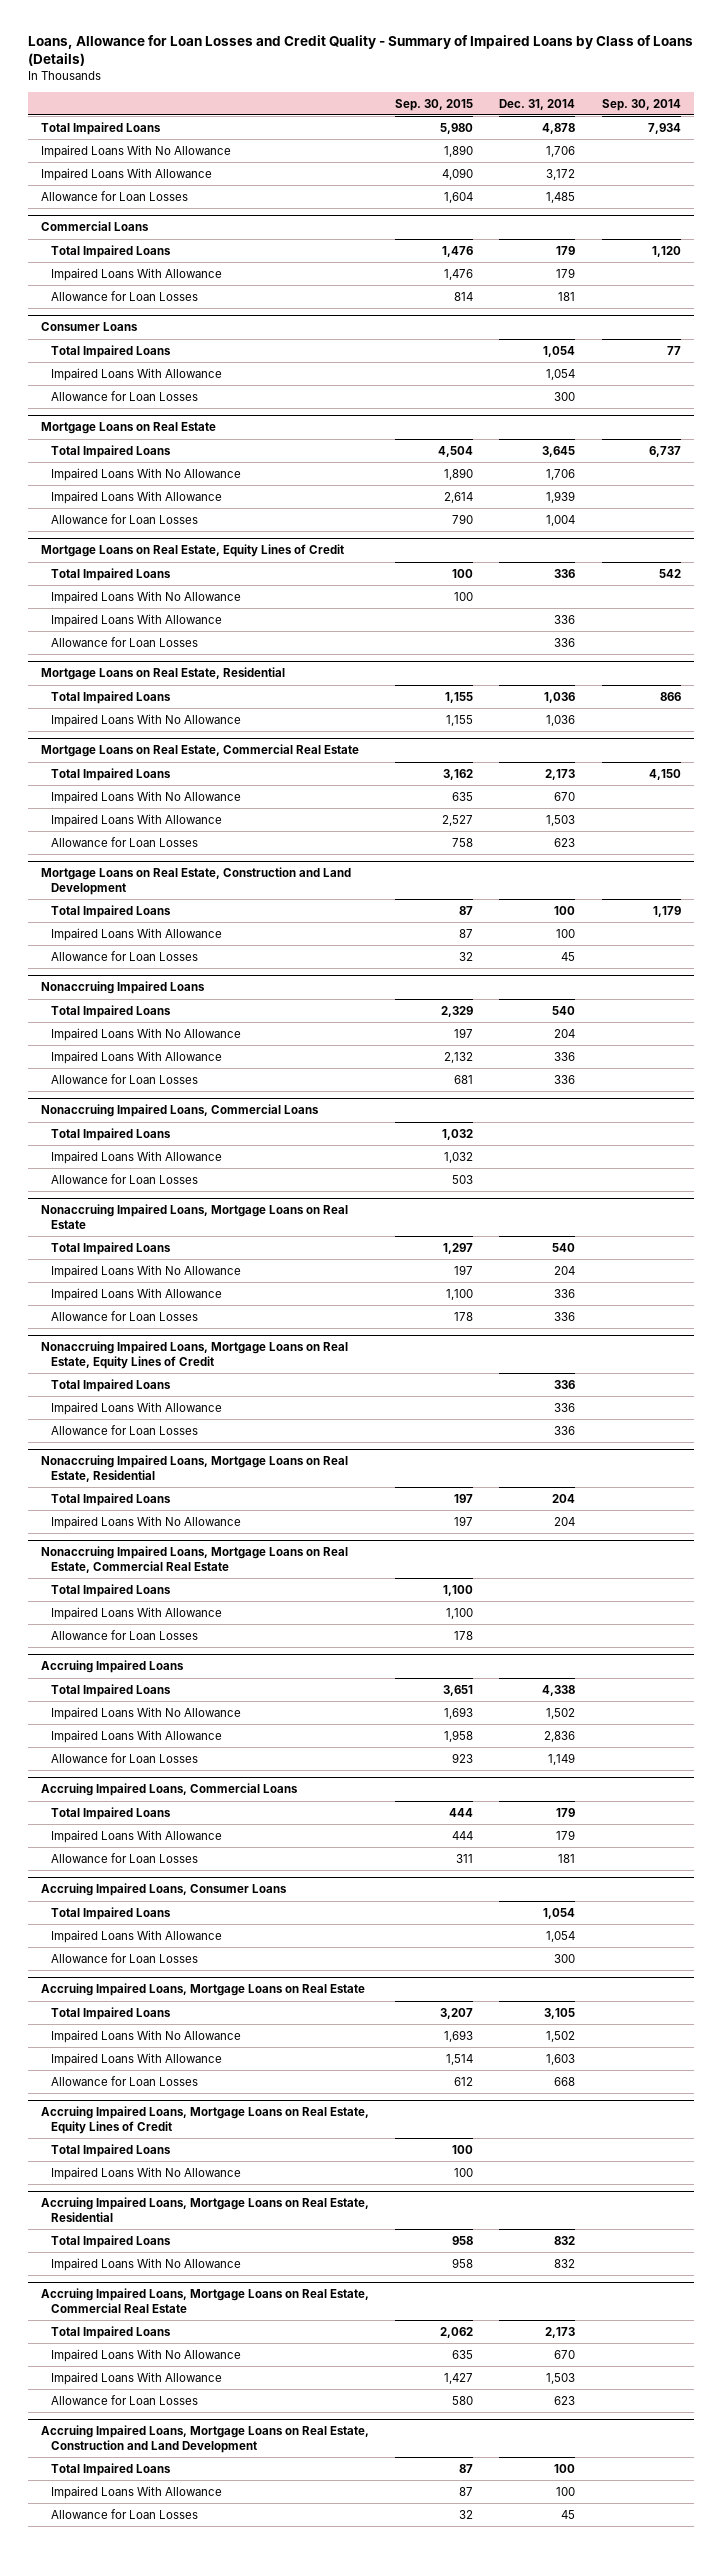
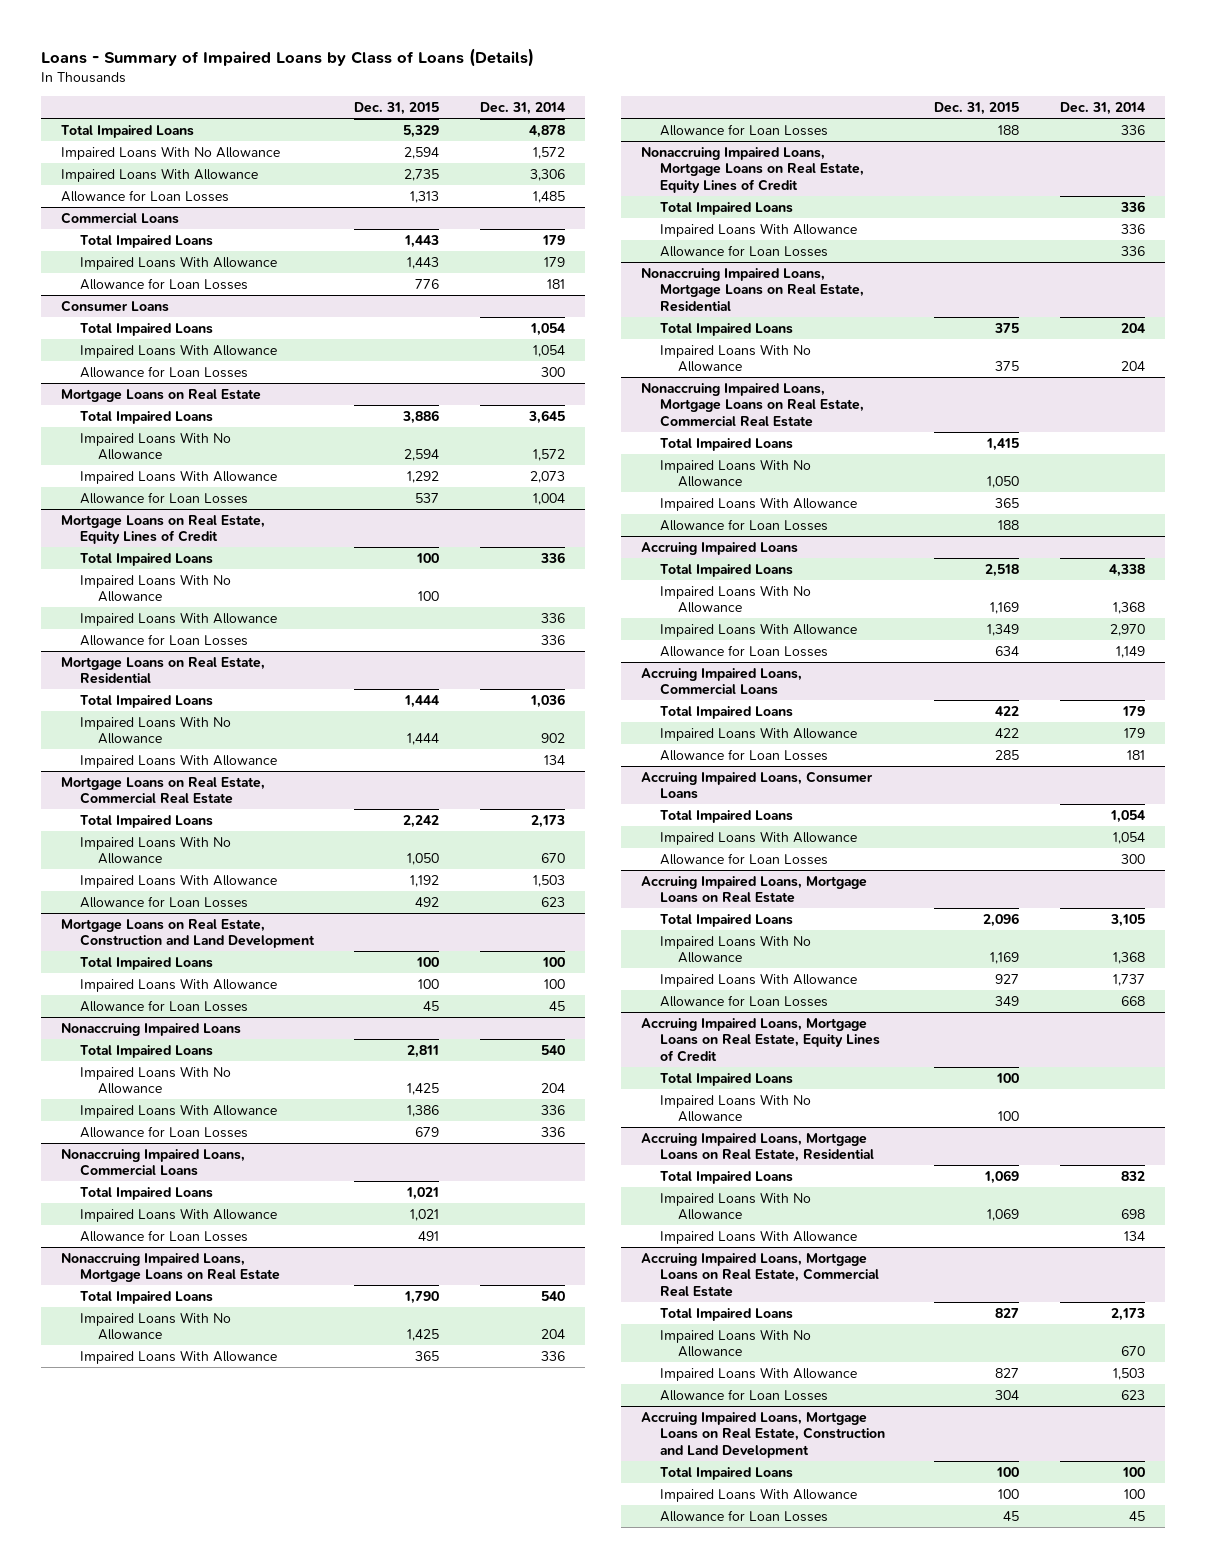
[28,35,694,67] Loans, Allowance for Loan Losses and Credit Quality - Summary of Impaired Loans by Class of Loans (Details) -> [40,47,534,67] Loans - Summary of Impaired Loans by Class of Loans (Details)
[395,98,474,111] Sep. 30, 2015 -> none
[601,98,681,111] Sep. 30, 2014 -> none
none -> [354,101,440,115] Dec. 31, 2015
[546,145,576,157] 1,706 -> [532,146,565,159] 1,572
[546,168,576,180] 3,172 -> [529,168,565,181] 3,306
[546,468,576,480] 1,706 -> [532,449,565,462] 1,572
[546,490,576,503] 1,939 -> [529,470,565,483] 2,073
[546,714,576,726] 1,036 -> [540,733,565,744] 902
none -> [79,753,277,768] Impaired Loans With Allowance
none -> [659,458,811,488] Impaired Loans With No Allowance
[546,1707,576,1719] 1,502 -> [1112,602,1145,615] 1,368
[544,1730,576,1742] 2,836 -> [1109,623,1145,636] 2,970
[546,2030,576,2042] 1,502 -> [1112,952,1145,965] 1,368
[546,2053,576,2065] 1,603 -> [1112,973,1145,986] 1,737
[554,2258,576,2268] 832 -> [1120,1209,1145,1220] 698
none -> [659,1229,857,1244] Impaired Loans With Allowance

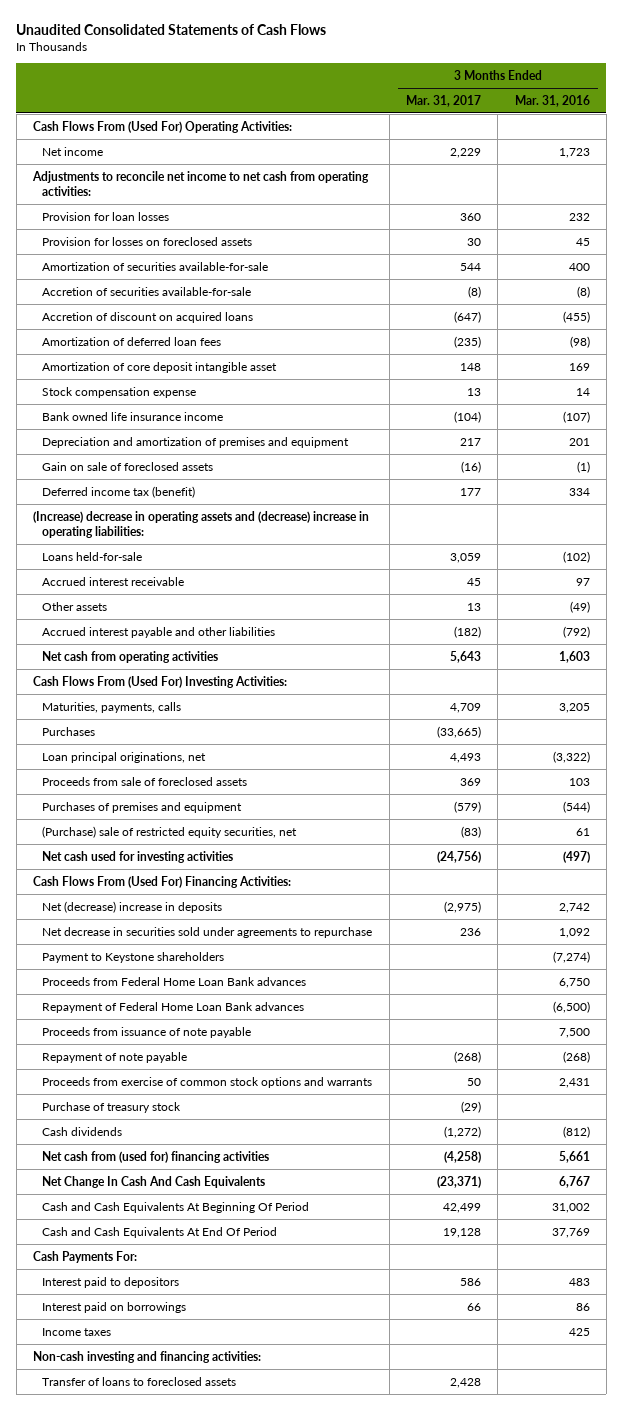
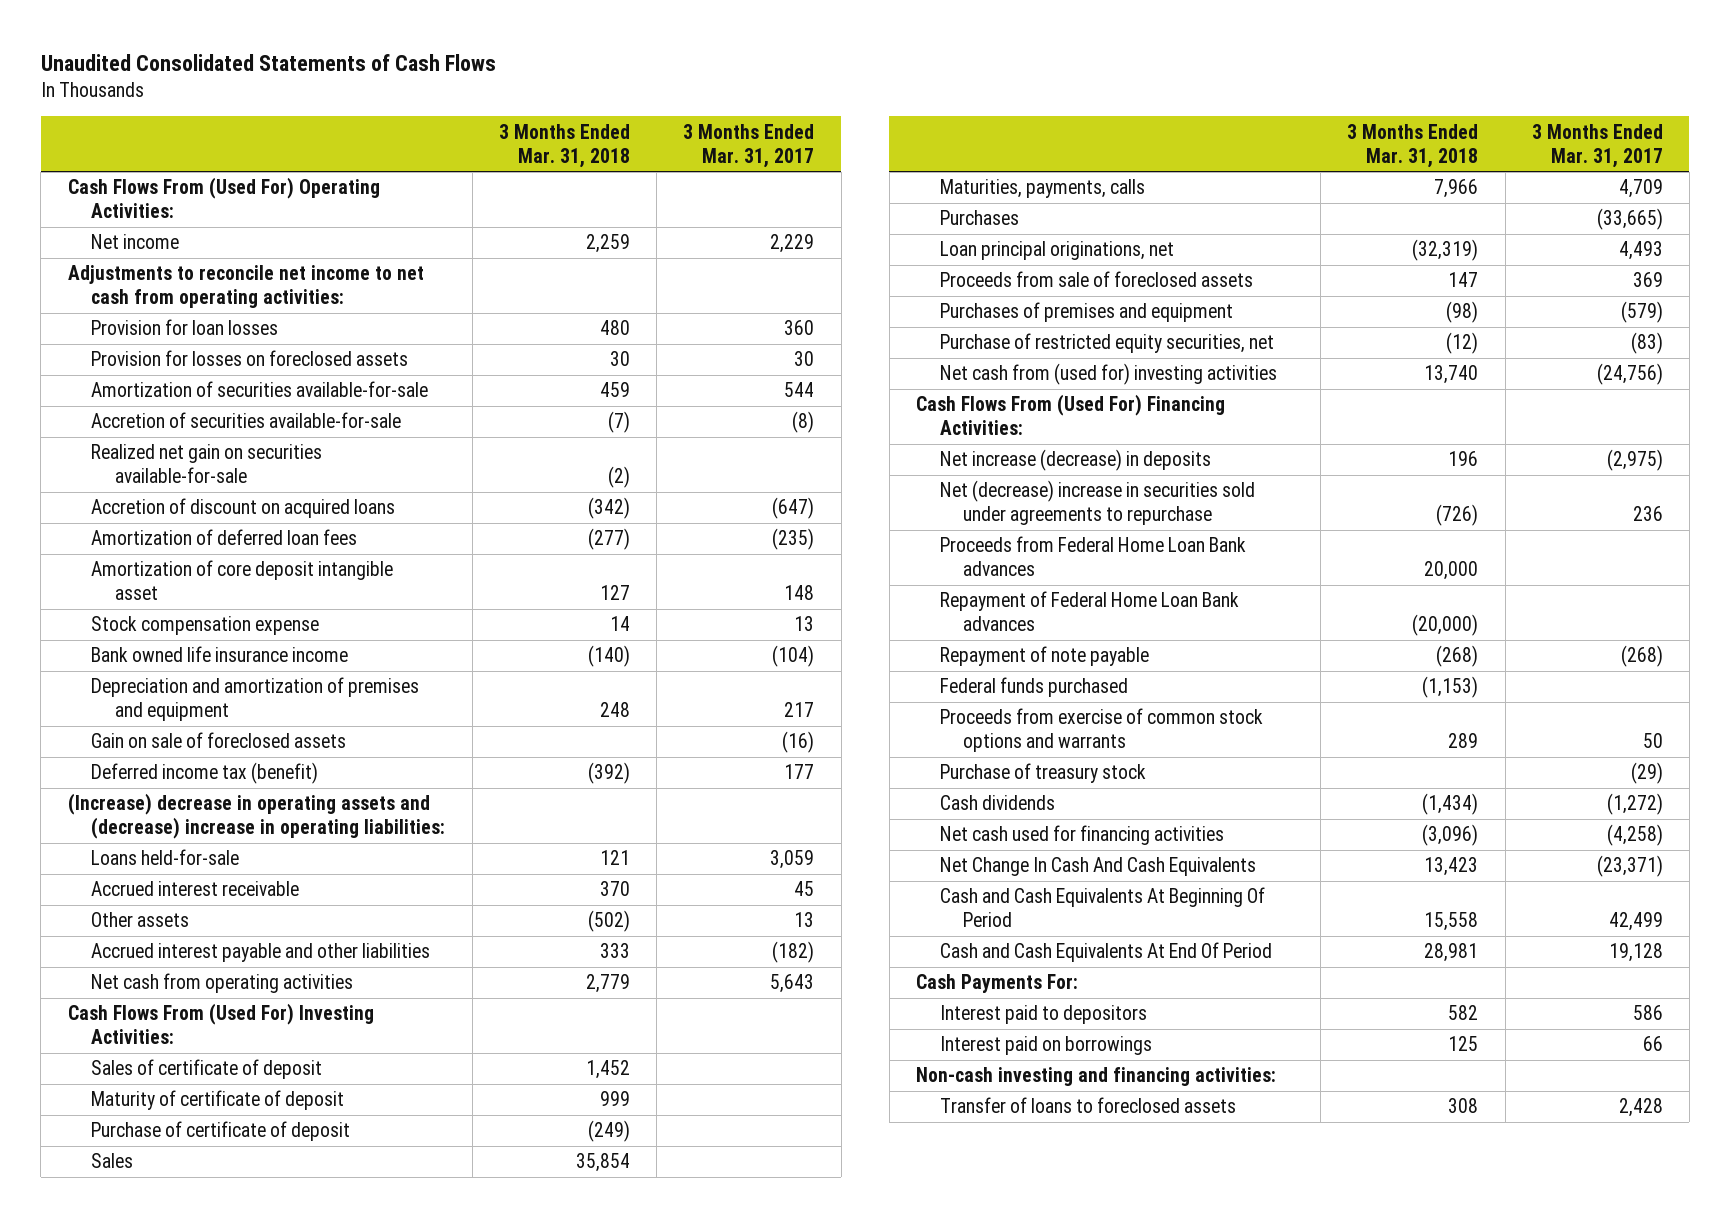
[514,94,590,107] Mar. 31, 2016 -> none
none -> [498,123,630,168] 3 Months Ended Mar. 31, 2018
none -> [91,444,323,484] Realized net gain on securities available-for-sale
none -> [91,1059,323,1080] Sales of certificate of deposit
none -> [91,1090,345,1111] Maturity of certificate of deposit
none -> [91,1121,351,1142] Purchase of certificate of deposit
none -> [91,1153,134,1169] Sales
[42,825,298,838] (Purchase) sale of restricted equity securities, net -> [939,333,1274,354] Purchase of restricted equity securities, net
[42,850,234,863] Net cash used for investing activities -> [939,363,1277,386] Net cash from (used for) investing activities
[42,951,225,963] Payment to Keystone shareholders -> none
[42,900,223,913] Net (decrease) increase in deposits -> [939,449,1211,472] Net increase (decrease) in deposits
[42,926,373,938] Net decrease in securities sold under agreements to repurchase -> [939,480,1255,526] Net (decrease) increase in securities sold under agreements to repurchase
[42,1026,252,1038] Proceeds from issuance of note payable -> none
none -> [939,677,1128,698] Federal funds purchased
[42,1150,270,1163] Net cash from (used for) financing activities -> [939,825,1224,846] Net cash used for financing activities
[42,1327,112,1336] Income taxes -> none

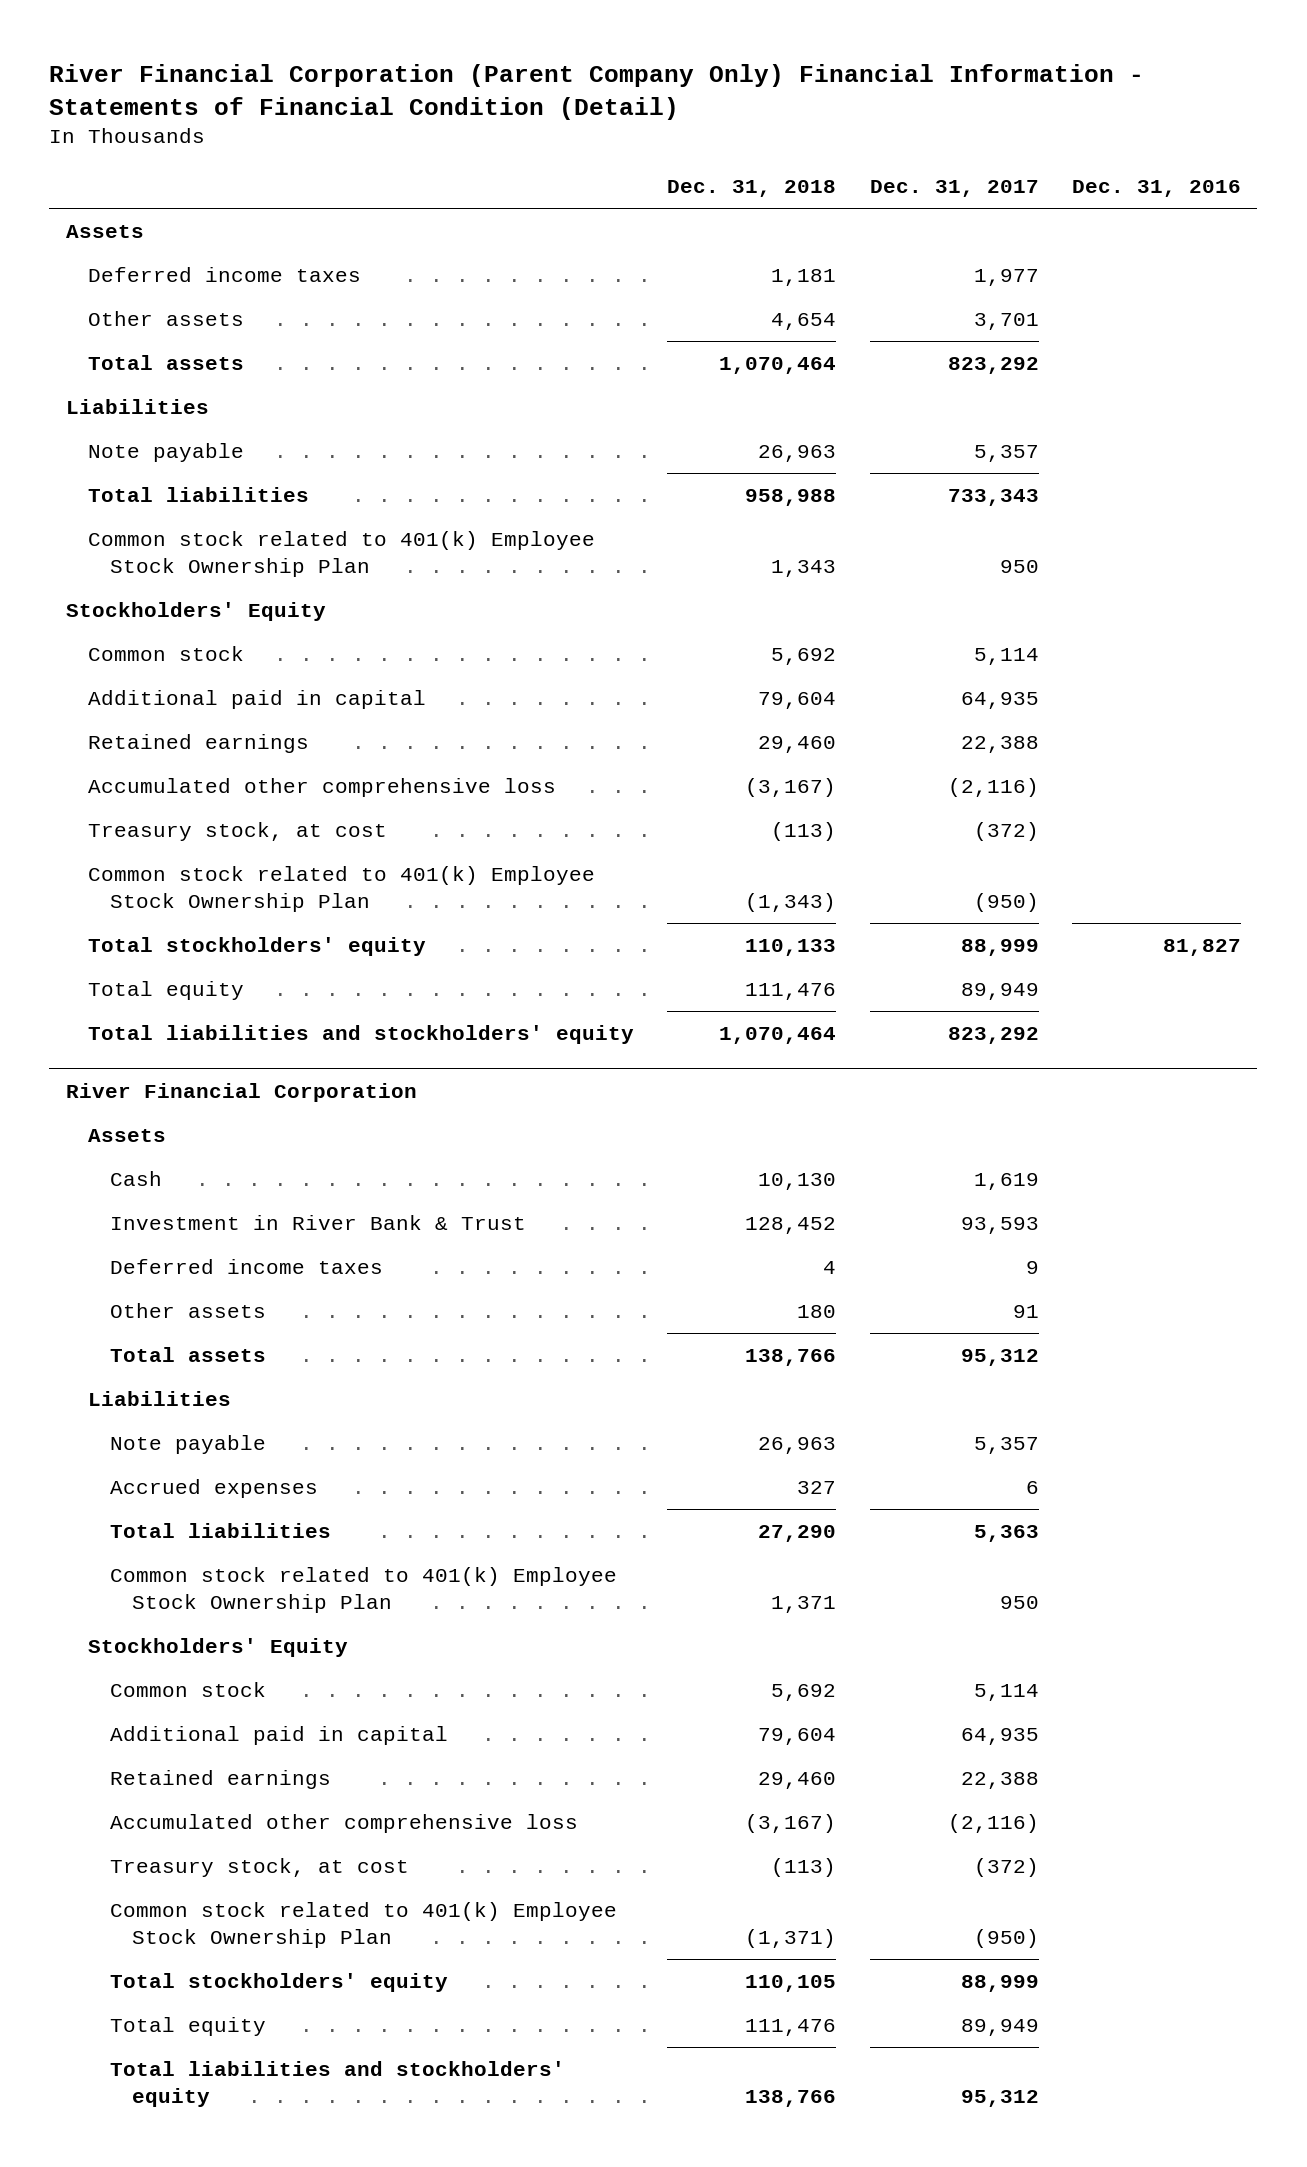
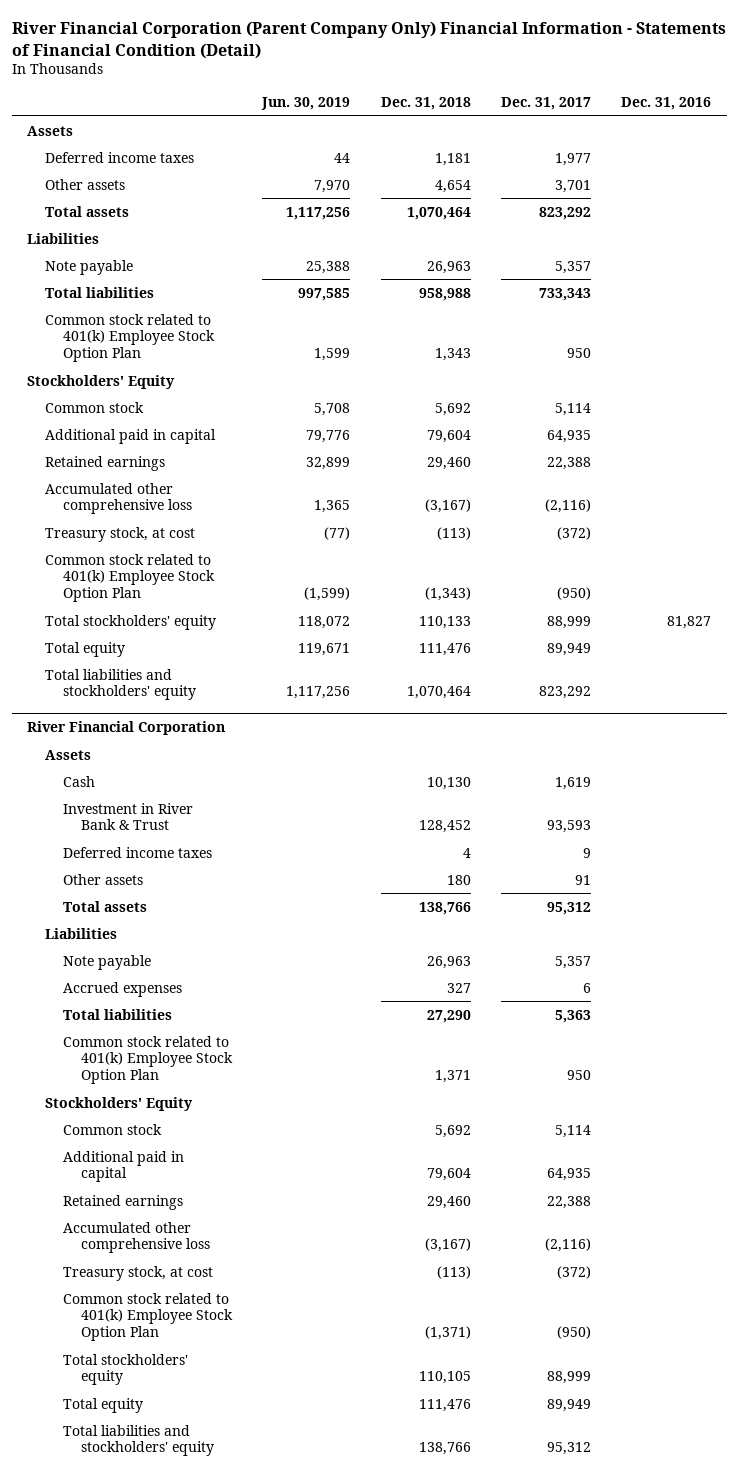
none -> [261,97,351,111] Jun. 30, 2019
[87,530,595,578] Common stock related to 401(k) Employee Stock Ownership Plan -> [45,313,215,363] Common stock related to 401(k) Employee Stock Option Plan
[87,865,595,913] Common stock related to 401(k) Employee Stock Ownership Plan -> [45,553,215,603] Common stock related to 401(k) Employee Stock Option Plan
[110,1566,618,1614] Common stock related to 401(k) Employee Stock Ownership Plan -> [62,1035,233,1085] Common stock related to 401(k) Employee Stock Option Plan
[110,1901,618,1949] Common stock related to 401(k) Employee Stock Ownership Plan -> [62,1292,233,1342] Common stock related to 401(k) Employee Stock Option Plan

